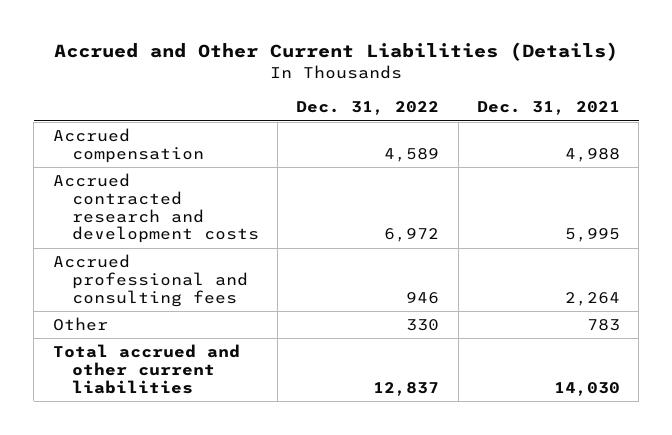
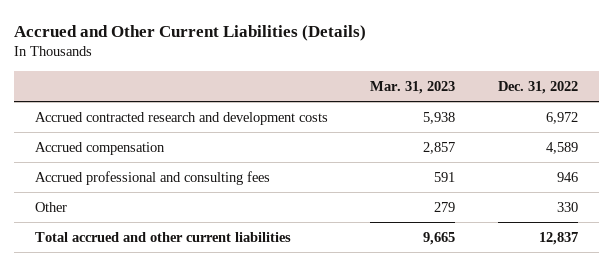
[476,101,620,116] Dec. 31, 2021 -> none
none -> [370,81,456,95] Mar. 31, 2023
[52,127,204,163] Accrued compensation -> [34,141,165,155] Accrued compensation

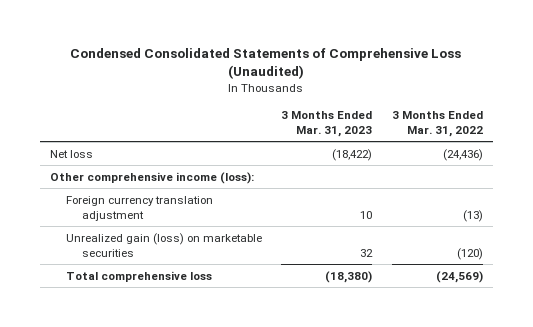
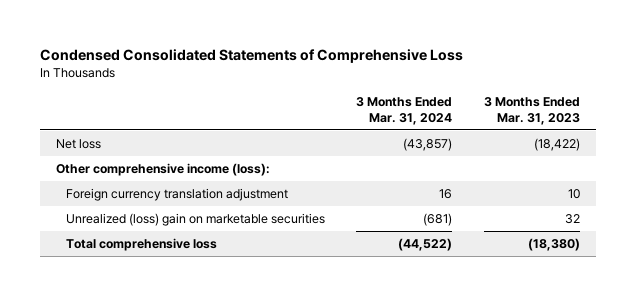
[70,48,462,80] Condensed Consolidated Statements of Comprehensive Loss (Unaudited) -> [40,48,464,63] Condensed Consolidated Statements of Comprehensive Loss
[391,111,483,137] 3 Months Ended Mar. 31, 2022 -> none
none -> [356,97,453,125] 3 Months Ended Mar. 31, 2024
[65,232,262,257] Unrealized gain (loss) on marketable securities -> [65,212,325,226] Unrealized (loss) gain on marketable securities

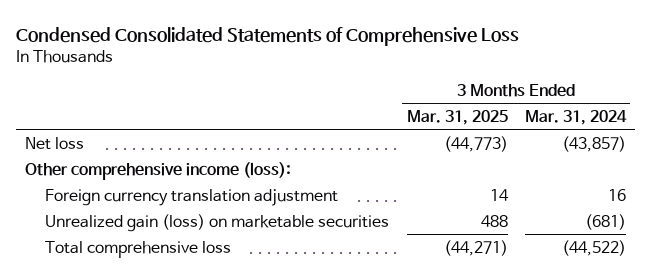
[484,97,581,125] 3 Months Ended Mar. 31, 2023 -> none
none -> [406,109,508,125] Mar. 31, 2025
[65,212,325,226] Unrealized (loss) gain on marketable securities -> [45,213,390,232] Unrealized gain (loss) on marketable securities

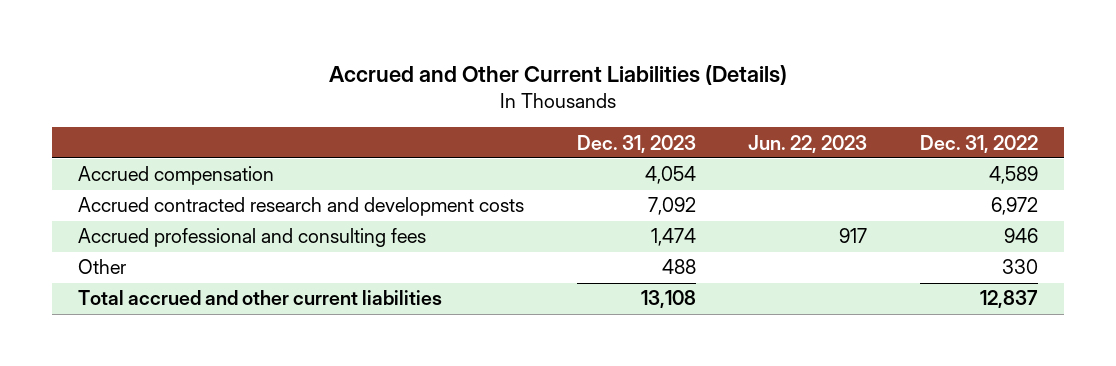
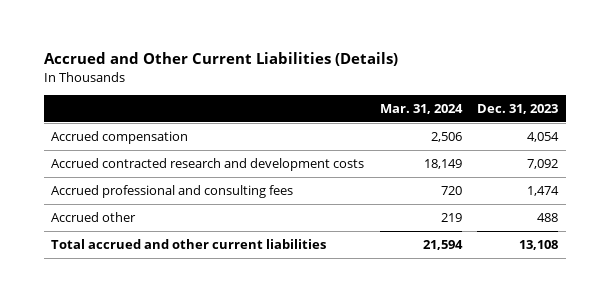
[748,134,868,153] Jun. 22, 2023 -> none
[919,134,1038,153] Dec. 31, 2022 -> none
none -> [379,104,463,115] Mar. 31, 2024
[78,259,127,275] Other -> [51,212,137,223] Accrued other

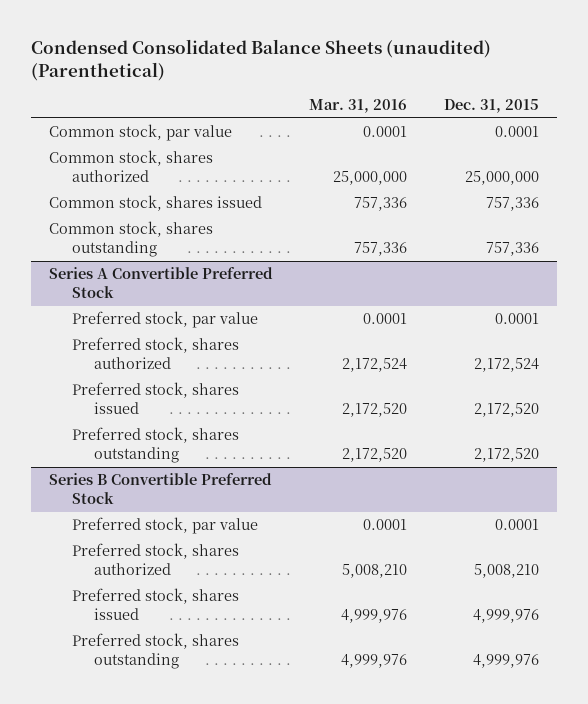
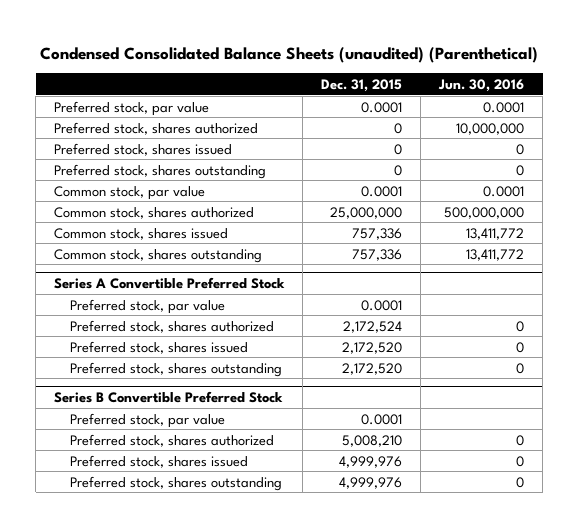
[309,98,408,113] Mar. 31, 2016 -> none
none -> [438,78,525,92] Jun. 30, 2016
none -> [54,100,210,116] Preferred stock, par value
none -> [54,121,259,135] Preferred stock, shares authorized
none -> [54,142,233,156] Preferred stock, shares issued
none -> [54,163,267,179] Preferred stock, shares outstanding

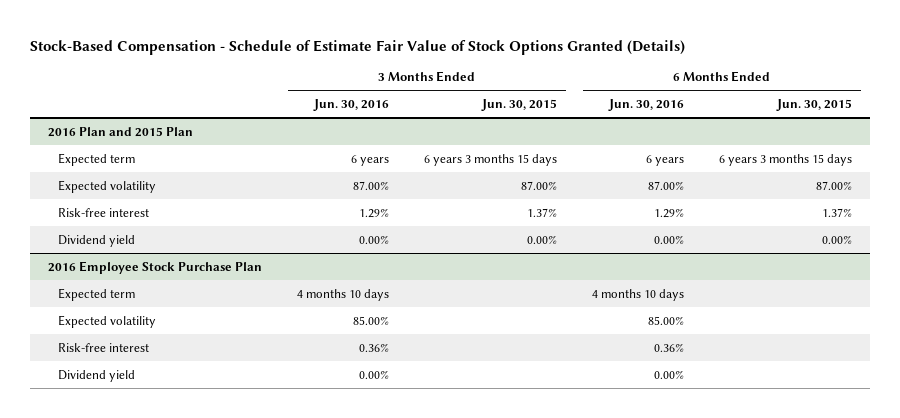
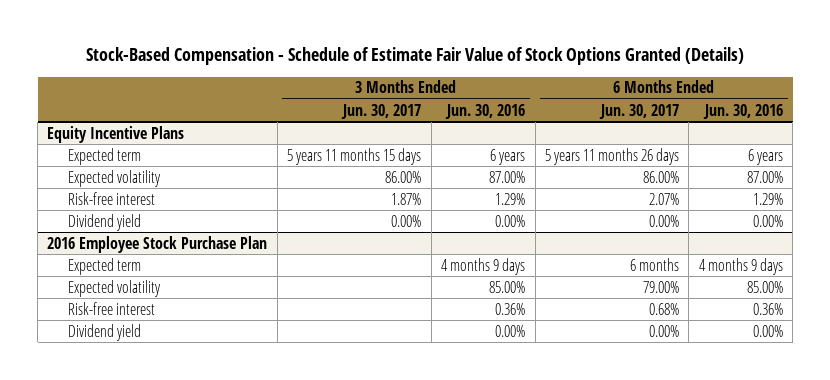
[481,99,558,112] Jun. 30, 2015 -> none
[776,99,853,112] Jun. 30, 2015 -> none
none -> [341,103,422,119] Jun. 30, 2017
none -> [598,103,679,119] Jun. 30, 2017
[47,126,193,137] 2016 Plan and 2015 Plan -> none
none -> [47,125,185,143] Equity Incentive Plans
[296,288,389,301] 4 months 10 days -> [441,257,526,275] 4 months 9 days
[592,288,685,301] 4 months 10 days -> [698,257,783,275] 4 months 9 days

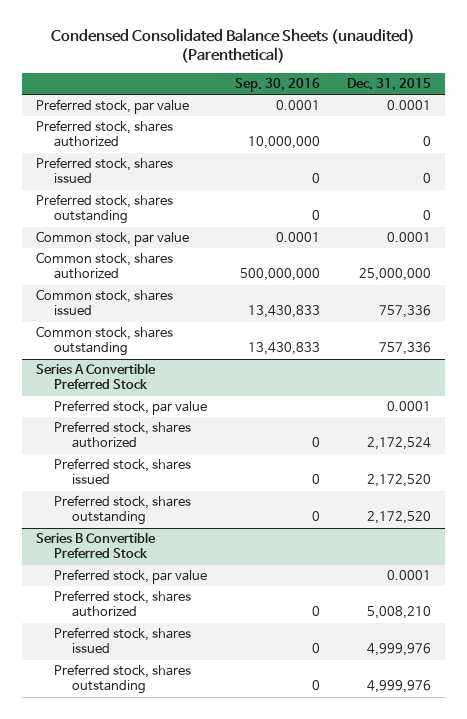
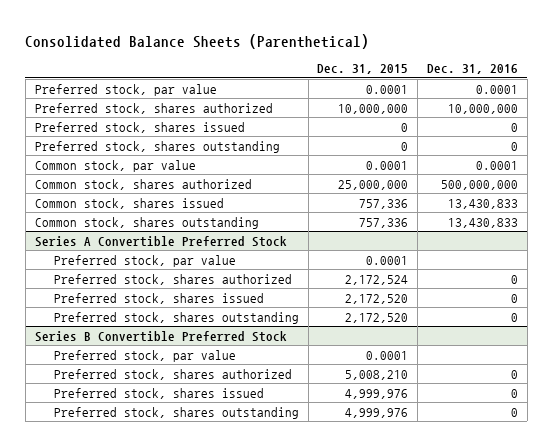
[51,28,416,64] Condensed Consolidated Balance Sheets (unaudited) (Parenthetical) -> [25,33,370,49] Consolidated Balance Sheets (Parenthetical)
[234,77,320,92] Sep. 30, 2016 -> none
none -> [426,64,518,75] Dec. 31, 2016
[423,136,432,147] 0 -> [338,103,409,114] 10,000,000

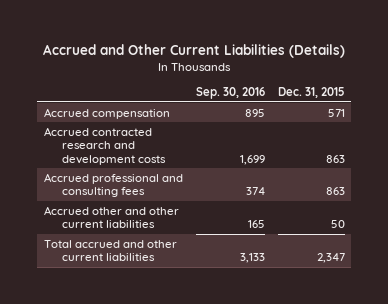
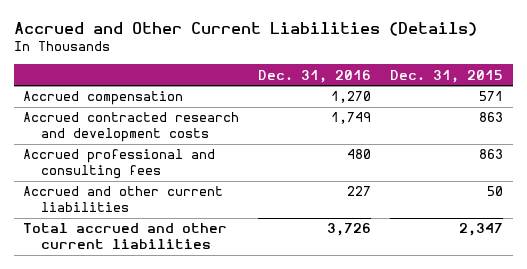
[195,87,265,100] Sep. 30, 2016 -> none
none -> [258,69,372,83] Dec. 31, 2016
[43,205,179,229] Accrued other and other current liabilities -> [23,186,224,213] Accrued and other current liabilities

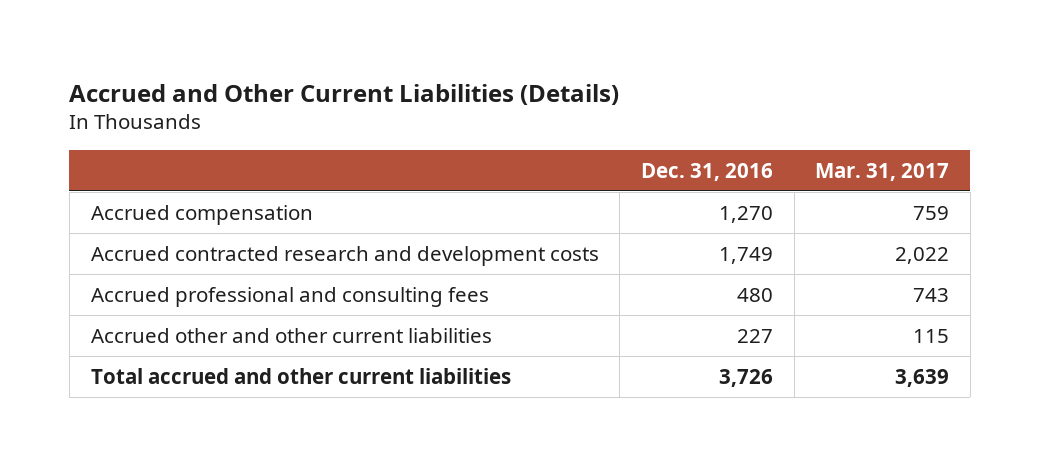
[390,69,504,83] Dec. 31, 2015 -> none
none -> [815,162,950,181] Mar. 31, 2017
[23,186,224,213] Accrued and other current liabilities -> [90,327,492,343] Accrued other and other current liabilities

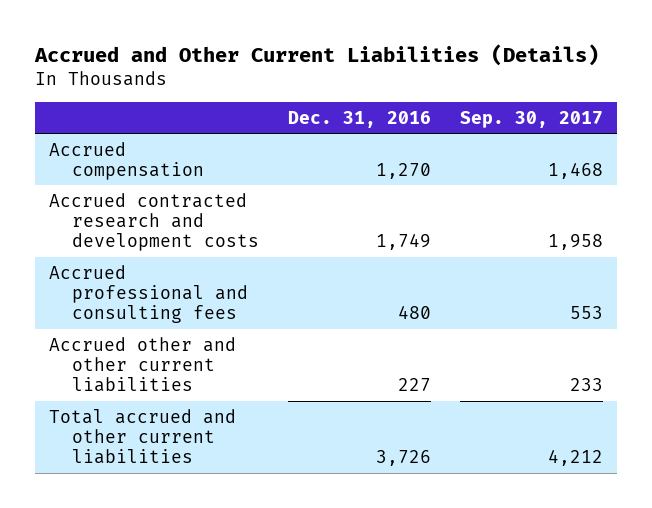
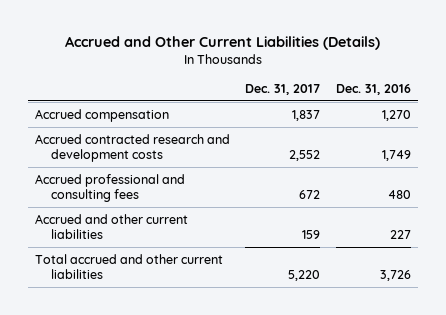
[459,111,603,129] Sep. 30, 2017 -> none
none -> [245,83,321,95] Dec. 31, 2017
[48,336,236,393] Accrued other and other current liabilities -> [35,213,189,240] Accrued and other current liabilities

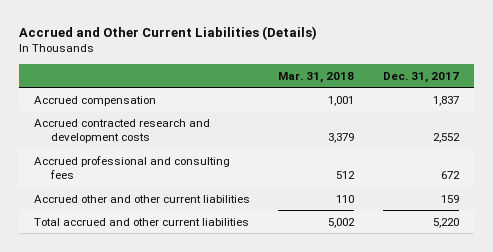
[335,83,411,95] Dec. 31, 2016 -> none
none -> [278,71,355,83] Mar. 31, 2018
[35,213,189,240] Accrued and other current liabilities -> [33,194,250,203] Accrued other and other current liabilities

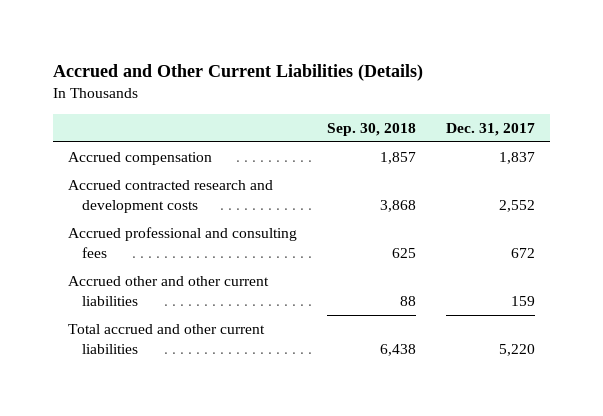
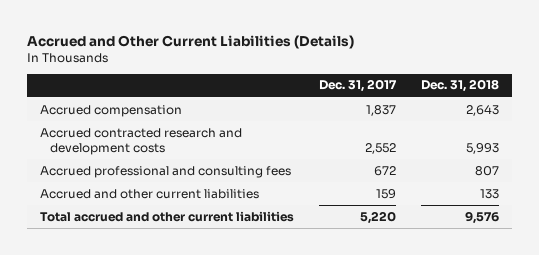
[326,122,416,136] Sep. 30, 2018 -> none
none -> [421,79,500,93] Dec. 31, 2018
[67,276,269,306] Accrued other and other current liabilities -> [39,188,259,199] Accrued and other current liabilities

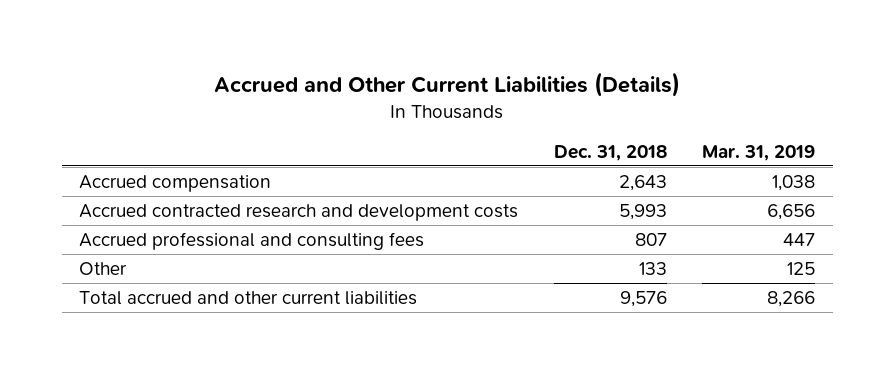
[318,79,397,93] Dec. 31, 2017 -> none
none -> [702,144,816,161] Mar. 31, 2019
[39,188,259,199] Accrued and other current liabilities -> [79,262,128,276] Other

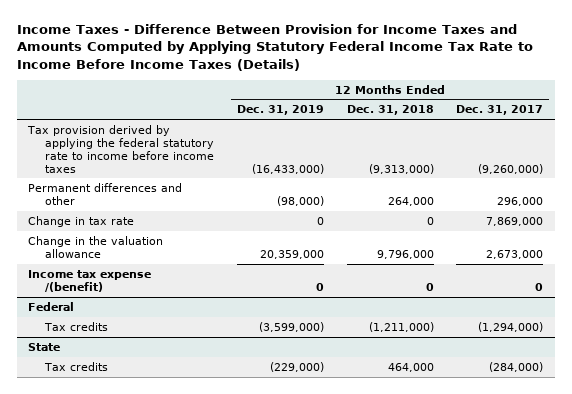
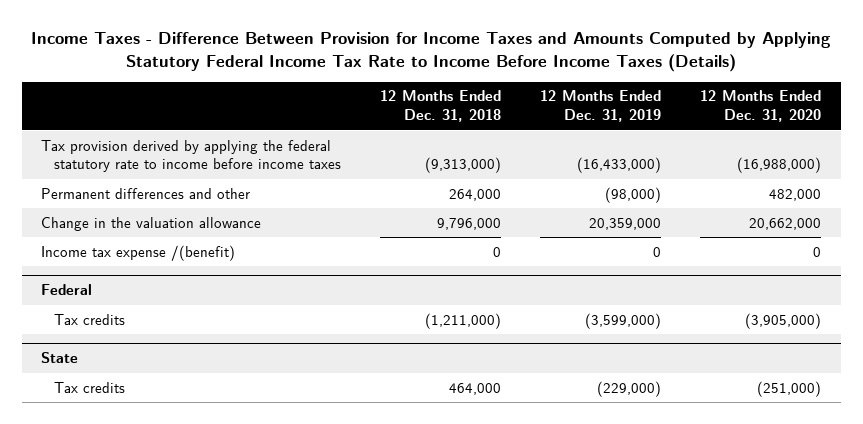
[456,105,544,116] Dec. 31, 2017 -> none
none -> [700,90,822,122] 12 Months Ended Dec. 31, 2020
[28,215,135,227] Change in tax rate -> none

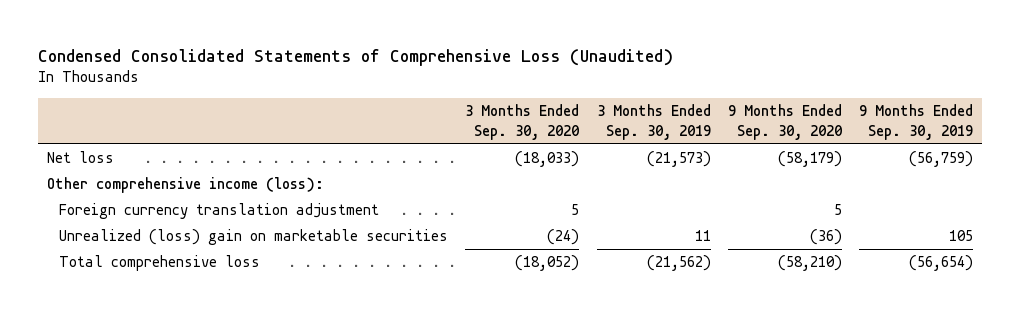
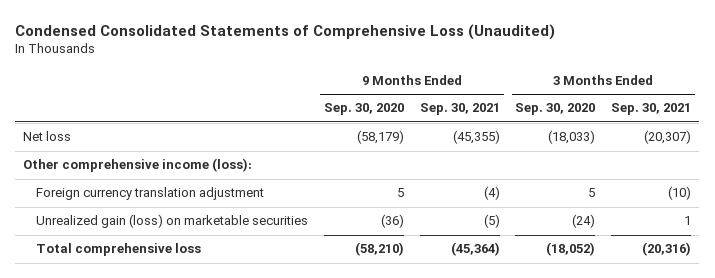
[596,104,711,140] 3 Months Ended Sep. 30, 2019 -> none
[859,104,974,140] 9 Months Ended Sep. 30, 2019 -> none
none -> [419,103,500,116] Sep. 30, 2021
none -> [611,103,692,116] Sep. 30, 2021
[58,229,448,246] Unrealized (loss) gain on marketable securities -> [36,214,309,229] Unrealized gain (loss) on marketable securities

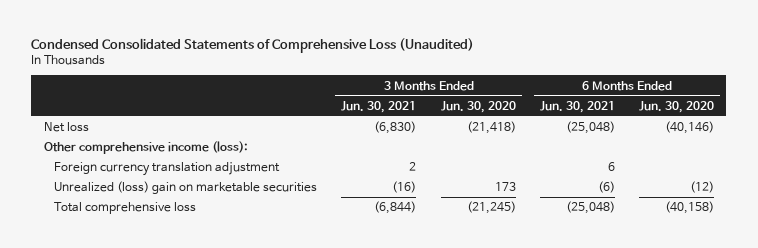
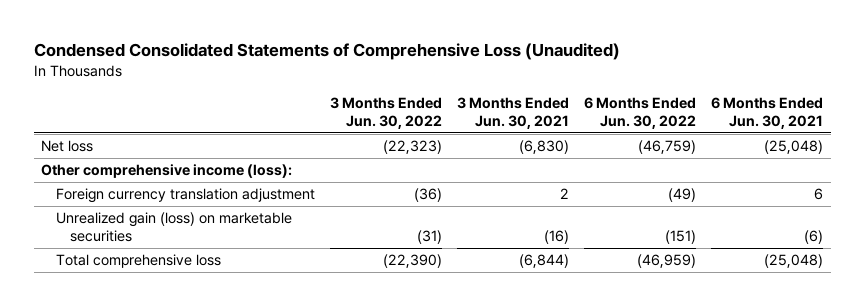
[440,100,516,113] Jun. 30, 2020 -> none
[639,100,715,113] Jun. 30, 2020 -> none
none -> [329,97,442,130] 3 Months Ended Jun. 30, 2022
none -> [584,97,697,130] 6 Months Ended Jun. 30, 2022
[54,181,318,195] Unrealized (loss) gain on marketable securities -> [55,212,292,243] Unrealized gain (loss) on marketable securities

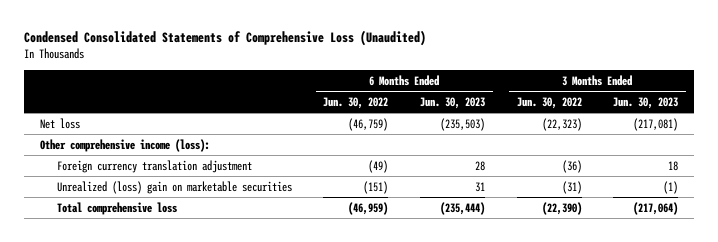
[456,97,569,130] 3 Months Ended Jun. 30, 2021 -> none
[711,97,824,130] 6 Months Ended Jun. 30, 2021 -> none
none -> [420,97,486,110] Jun. 30, 2023
none -> [613,97,679,110] Jun. 30, 2023
[55,212,292,243] Unrealized gain (loss) on marketable securities -> [56,180,292,194] Unrealized (loss) gain on marketable securities

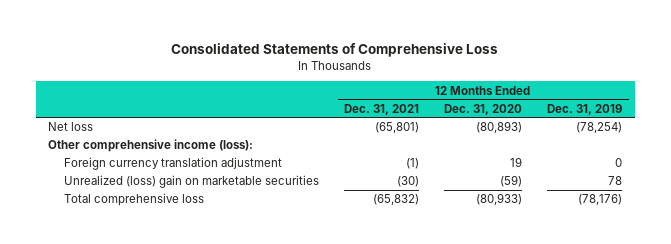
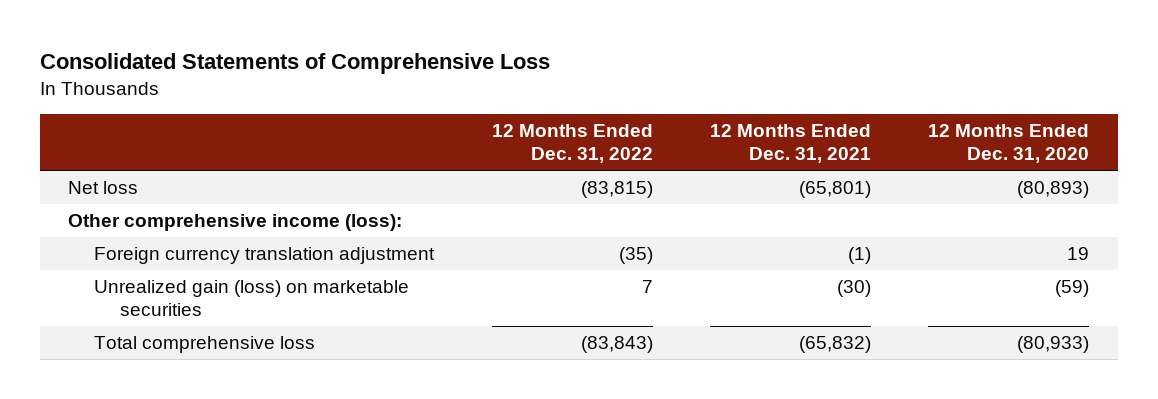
[547,103,623,115] Dec. 31, 2019 -> none
none -> [491,124,653,164] 12 Months Ended Dec. 31, 2022
[64,175,320,189] Unrealized (loss) gain on marketable securities -> [94,279,410,317] Unrealized gain (loss) on marketable securities

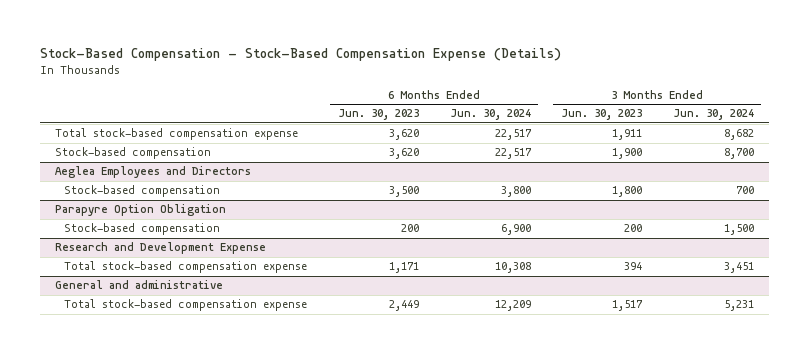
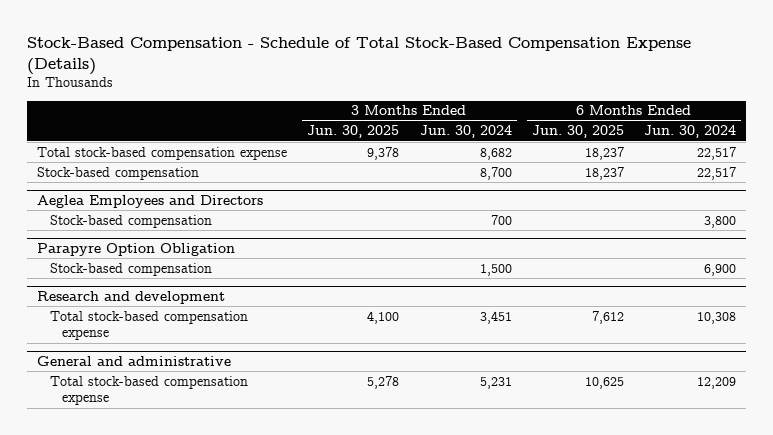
[39,47,561,61] Stock-Based Compensation - Stock-Based Compensation Expense (Details) -> [27,36,692,75] Stock-Based Compensation - Schedule of Total Stock-Based Compensation Expense (Details)
[337,109,419,121] Jun. 30, 2023 -> none
[561,109,643,121] Jun. 30, 2023 -> none
none -> [307,125,400,139] Jun. 30, 2025
none -> [531,125,624,139] Jun. 30, 2025
[55,242,267,255] Research and Development Expense -> [37,290,226,304] Research and development

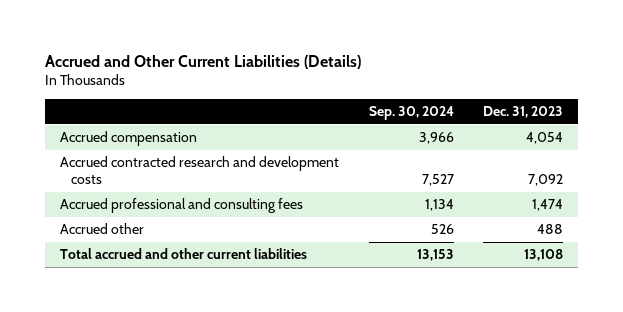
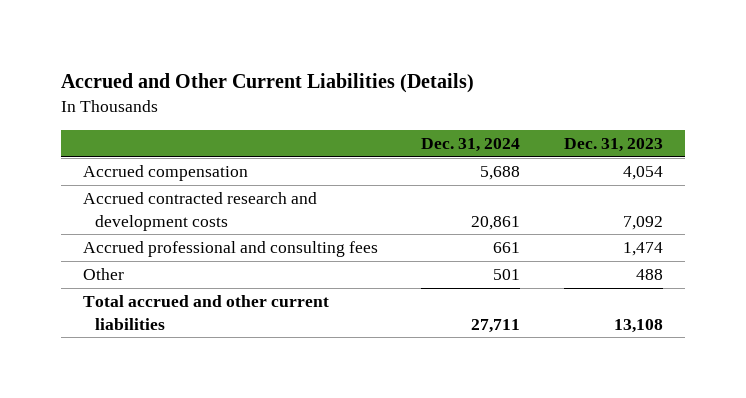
[368,106,454,121] Sep. 30, 2024 -> none
none -> [421,137,521,152] Dec. 31, 2024
[60,223,145,235] Accrued other -> [82,268,124,281] Other

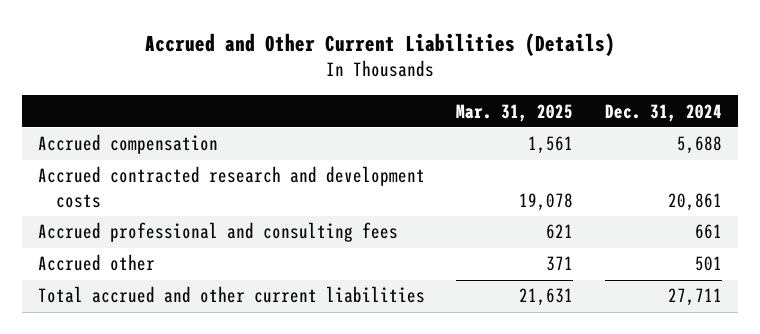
[564,137,664,152] Dec. 31, 2023 -> none
none -> [456,103,574,122] Mar. 31, 2025
[82,268,124,281] Other -> [37,254,155,272] Accrued other

